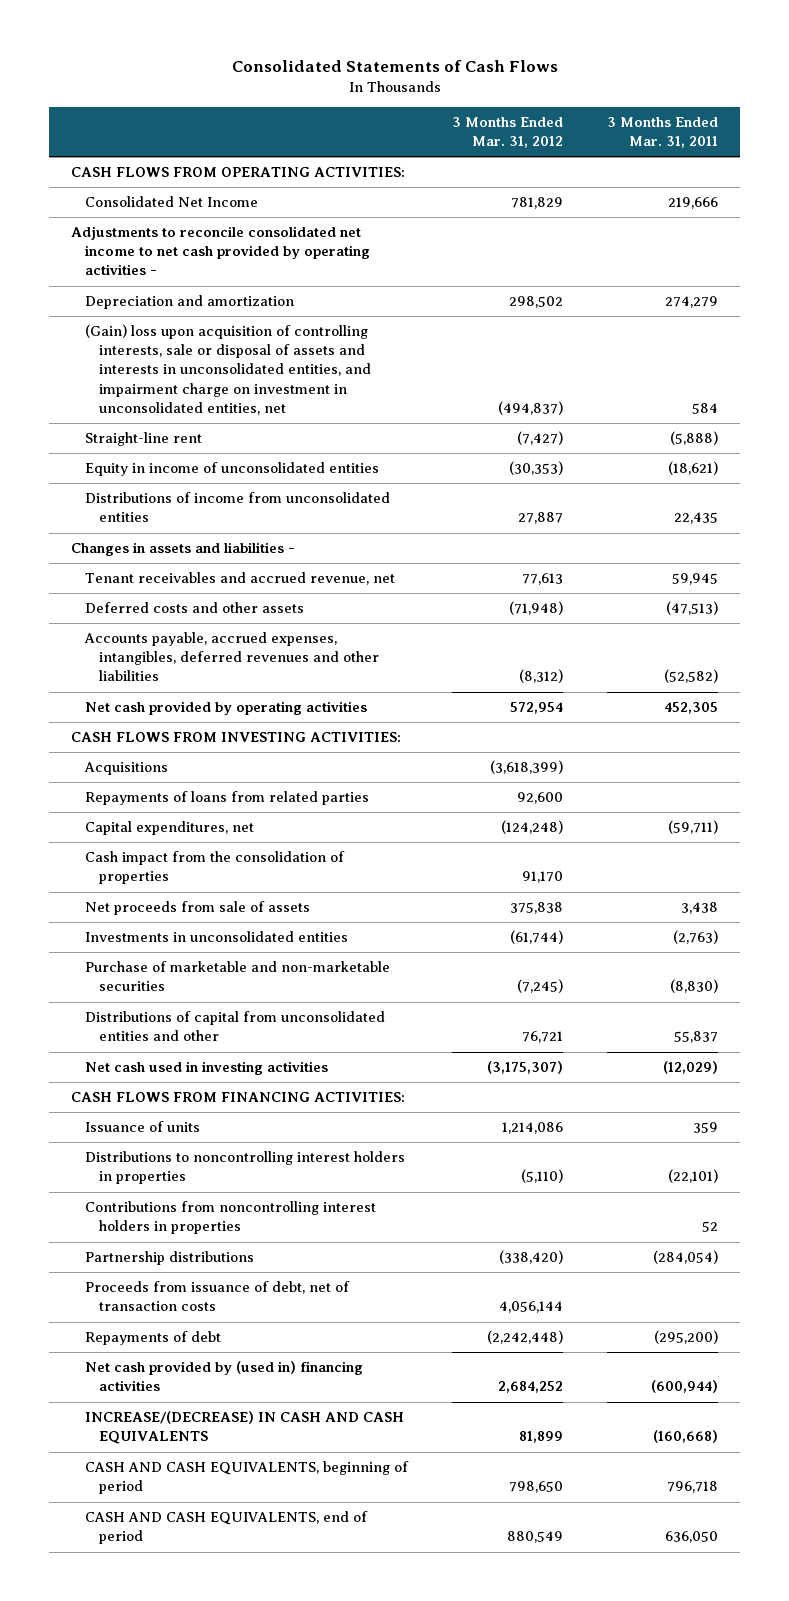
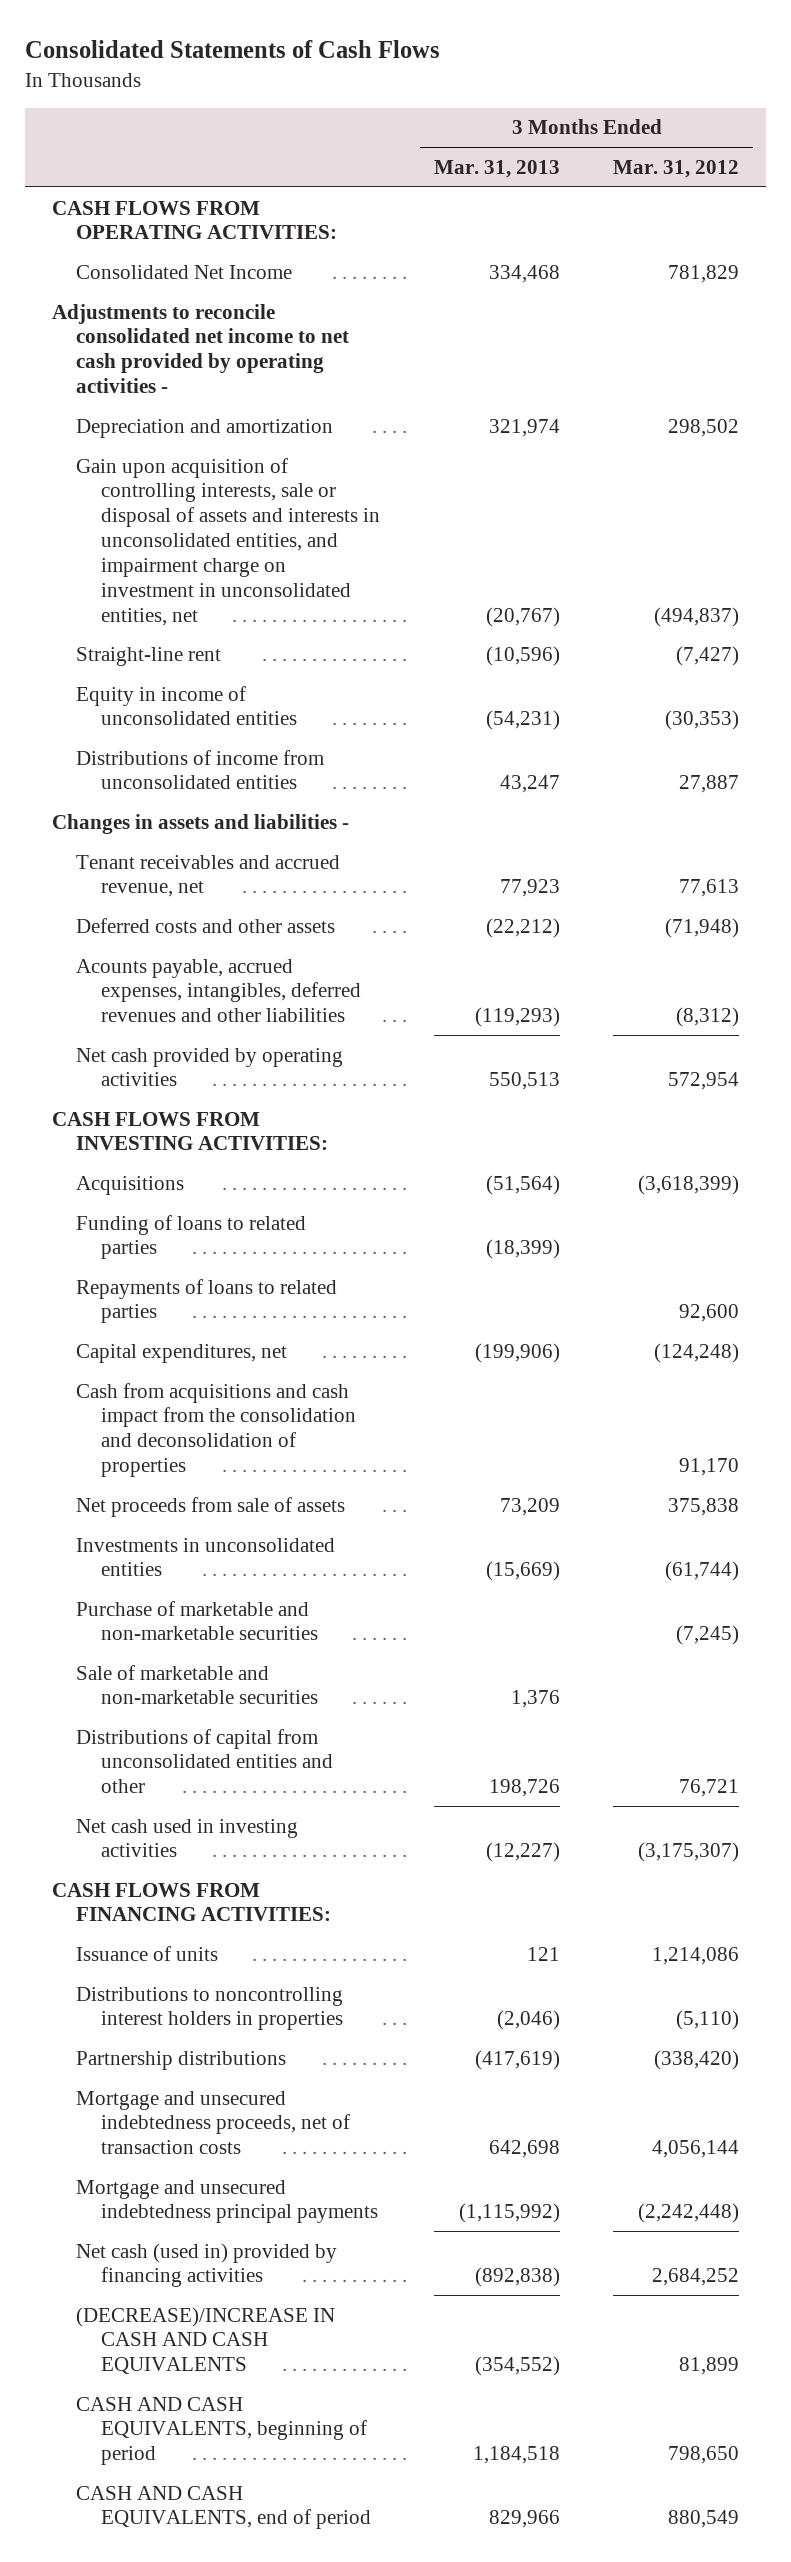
[607,116,719,148] 3 Months Ended Mar. 31, 2011 -> none
none -> [433,159,560,178] Mar. 31, 2013
[85,324,371,415] (Gain) loss upon acquisition of controlling interests, sale or disposal of assets and interests in unconsolidated entities, and impairment charge on investment in unconsolidated entities, net -> [76,457,381,626] Gain upon acquisition of controlling interests, sale or disposal of assets and interests in unconsolidated entities, and impairment charge on investment in unconsolidated entities, net
[84,632,379,682] Accounts payable, accrued expenses, intangibles, deferred revenues and other liabilities -> [76,958,362,1023] Acounts payable, accrued expenses, intangibles, deferred revenues and other liabilities
none -> [76,1214,307,1260] Funding of loans to related parties
[85,791,370,806] Repayments of loans from related parties -> [76,1278,338,1324] Repayments of loans to related parties
[85,851,346,885] Cash impact from the consolidation of properties -> [76,1382,357,1478] Cash from acquisitions and cash impact from the consolidation and deconsolidation of properties
none -> [76,1664,319,1705] Sale of marketable and non-marketable securities
[85,1201,377,1235] Contributions from noncontrolling interest holders in properties -> none
[85,1281,351,1312] Proceeds from issuance of debt, net of transaction costs -> [76,2090,351,2155] Mortgage and unsecured indebtedness proceeds, net of transaction costs
[85,1331,222,1346] Repayments of debt -> [76,2179,379,2224] Mortgage and unsecured indebtedness principal payments
[85,1361,364,1392] Net cash provided by (used in) financing activities -> [76,2242,338,2288] Net cash (used in) provided by financing activities
[85,1411,405,1445] INCREASE/(DECREASE) IN CASH AND CASH EQUIVALENTS -> [76,2306,336,2375] (DECREASE)/INCREASE IN CASH AND CASH EQUIVALENTS

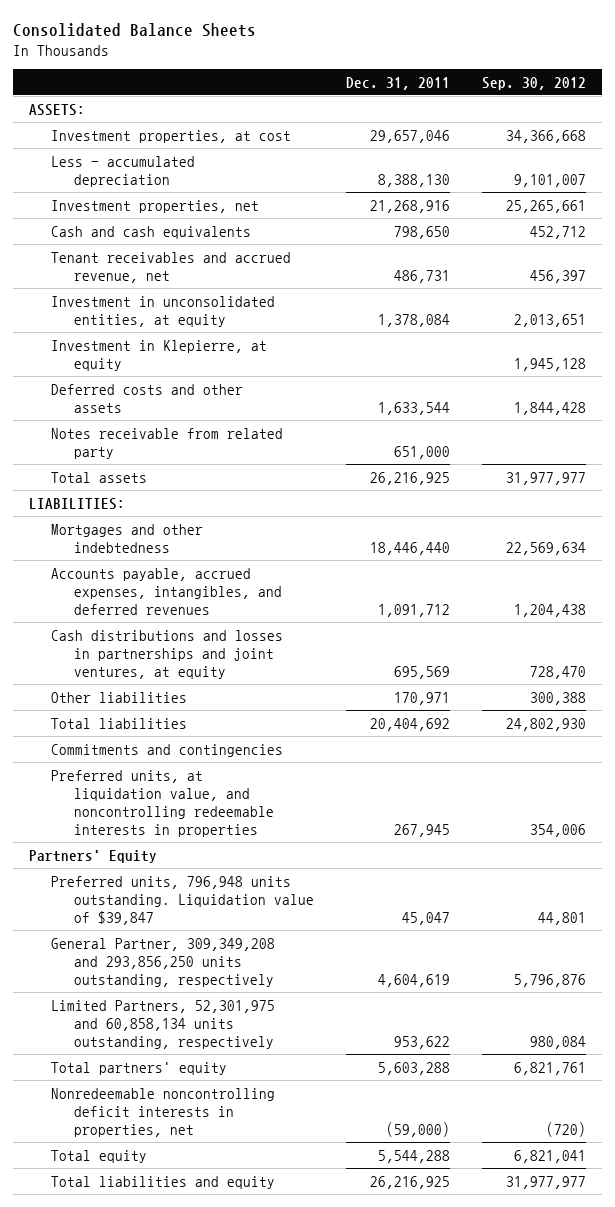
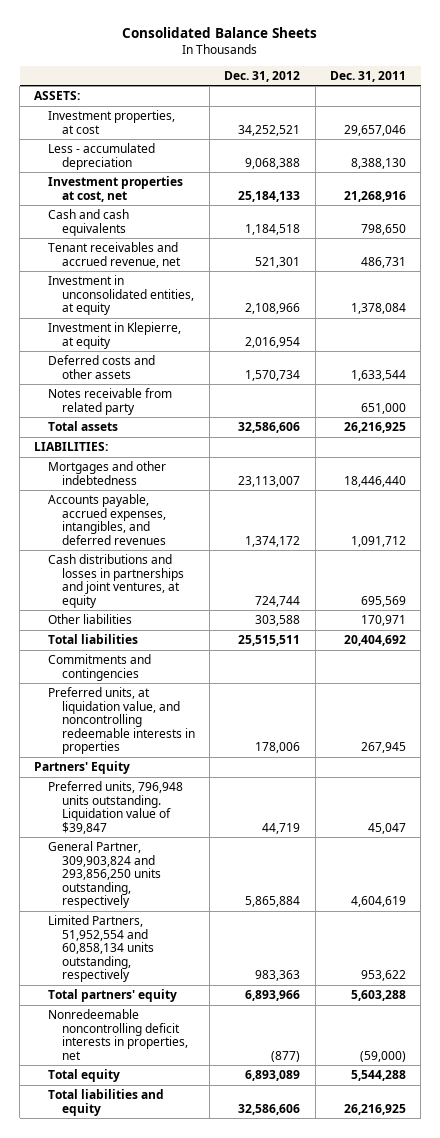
[481,76,586,90] Sep. 30, 2012 -> none
none -> [224,70,301,82] Dec. 31, 2012
[51,199,260,213] Investment properties, net -> [48,176,184,202] Investment properties at cost, net
[51,937,276,987] General Partner, 309,349,208 and 293,856,250 units outstanding, respectively -> [48,841,161,909] General Partner, 309,903,824 and 293,856,250 units outstanding, respectively
[51,999,276,1049] Limited Partners, 52,301,975 and 60,858,134 units outstanding, respectively -> [48,915,154,983] Limited Partners, 51,952,554 and 60,858,134 units outstanding, respectively

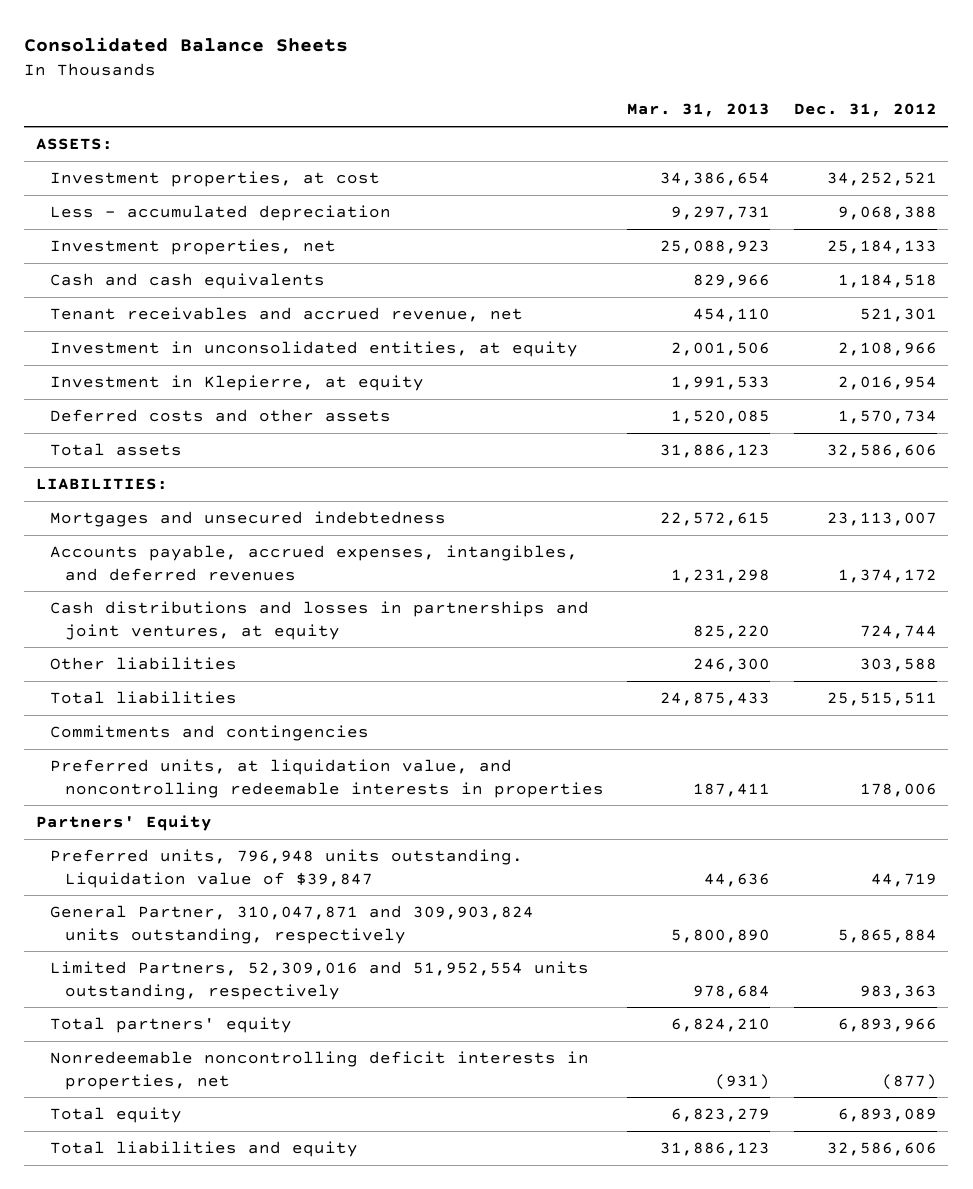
[329,70,406,82] Dec. 31, 2011 -> none
none -> [627,103,771,118] Mar. 31, 2013
[48,176,184,202] Investment properties at cost, net -> [50,239,337,256] Investment properties, net
[48,388,173,415] Notes receivable from related party -> none
[48,461,167,485] Mortgages and other indebtedness -> [50,511,447,528] Mortgages and unsecured indebtedness
[48,841,161,909] General Partner, 309,903,824 and 293,856,250 units outstanding, respectively -> [50,905,535,944] General Partner, 310,047,871 and 309,903,824 units outstanding, respectively
[48,915,154,983] Limited Partners, 51,952,554 and 60,858,134 units outstanding, respectively -> [50,961,590,1000] Limited Partners, 52,309,016 and 51,952,554 units outstanding, respectively

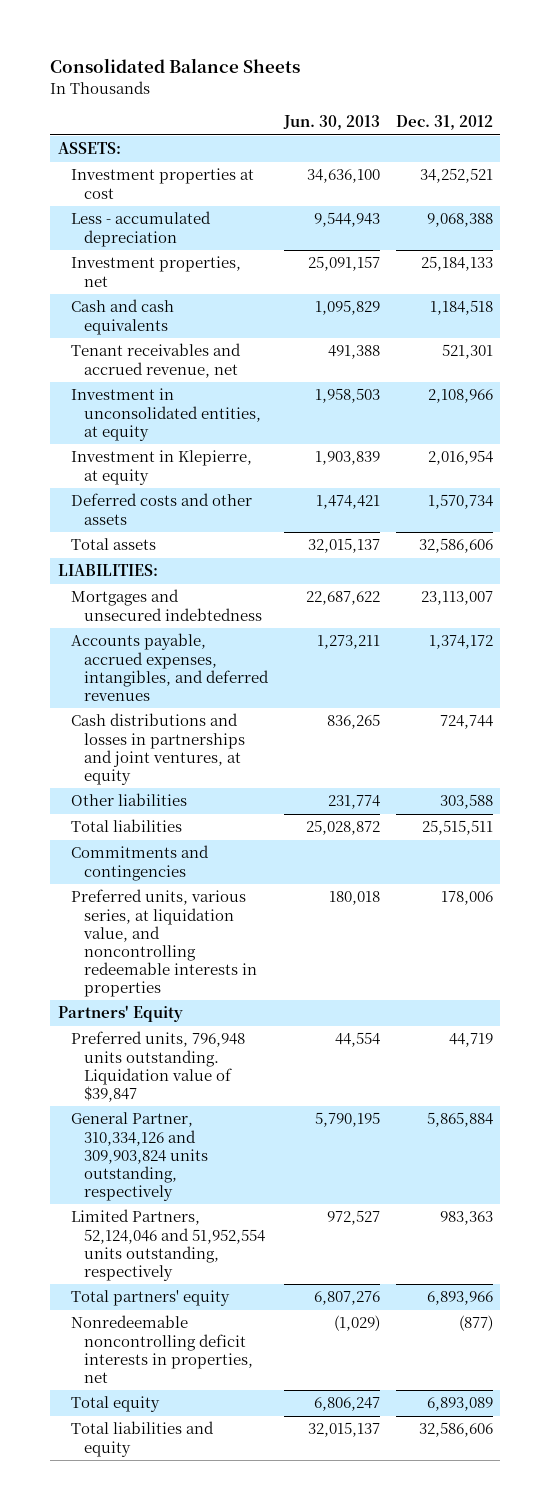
[627,103,771,118] Mar. 31, 2013 -> none
none -> [282,115,380,131] Jun. 30, 2013
[50,171,381,188] Investment properties, at cost -> [71,168,255,199] Investment properties at cost
[50,759,604,798] Preferred units, at liquidation value, and noncontrolling redeemable interests in properties -> [71,889,258,997] Preferred units, various series, at liquidation value, and noncontrolling redeemable interests in properties
[50,905,535,944] General Partner, 310,047,871 and 309,903,824 units outstanding, respectively -> [71,1112,209,1201] General Partner, 310,334,126 and 309,903,824 units outstanding, respectively
[50,961,590,1000] Limited Partners, 52,309,016 and 51,952,554 units outstanding, respectively -> [71,1209,266,1281] Limited Partners, 52,124,046 and 51,952,554 units outstanding, respectively

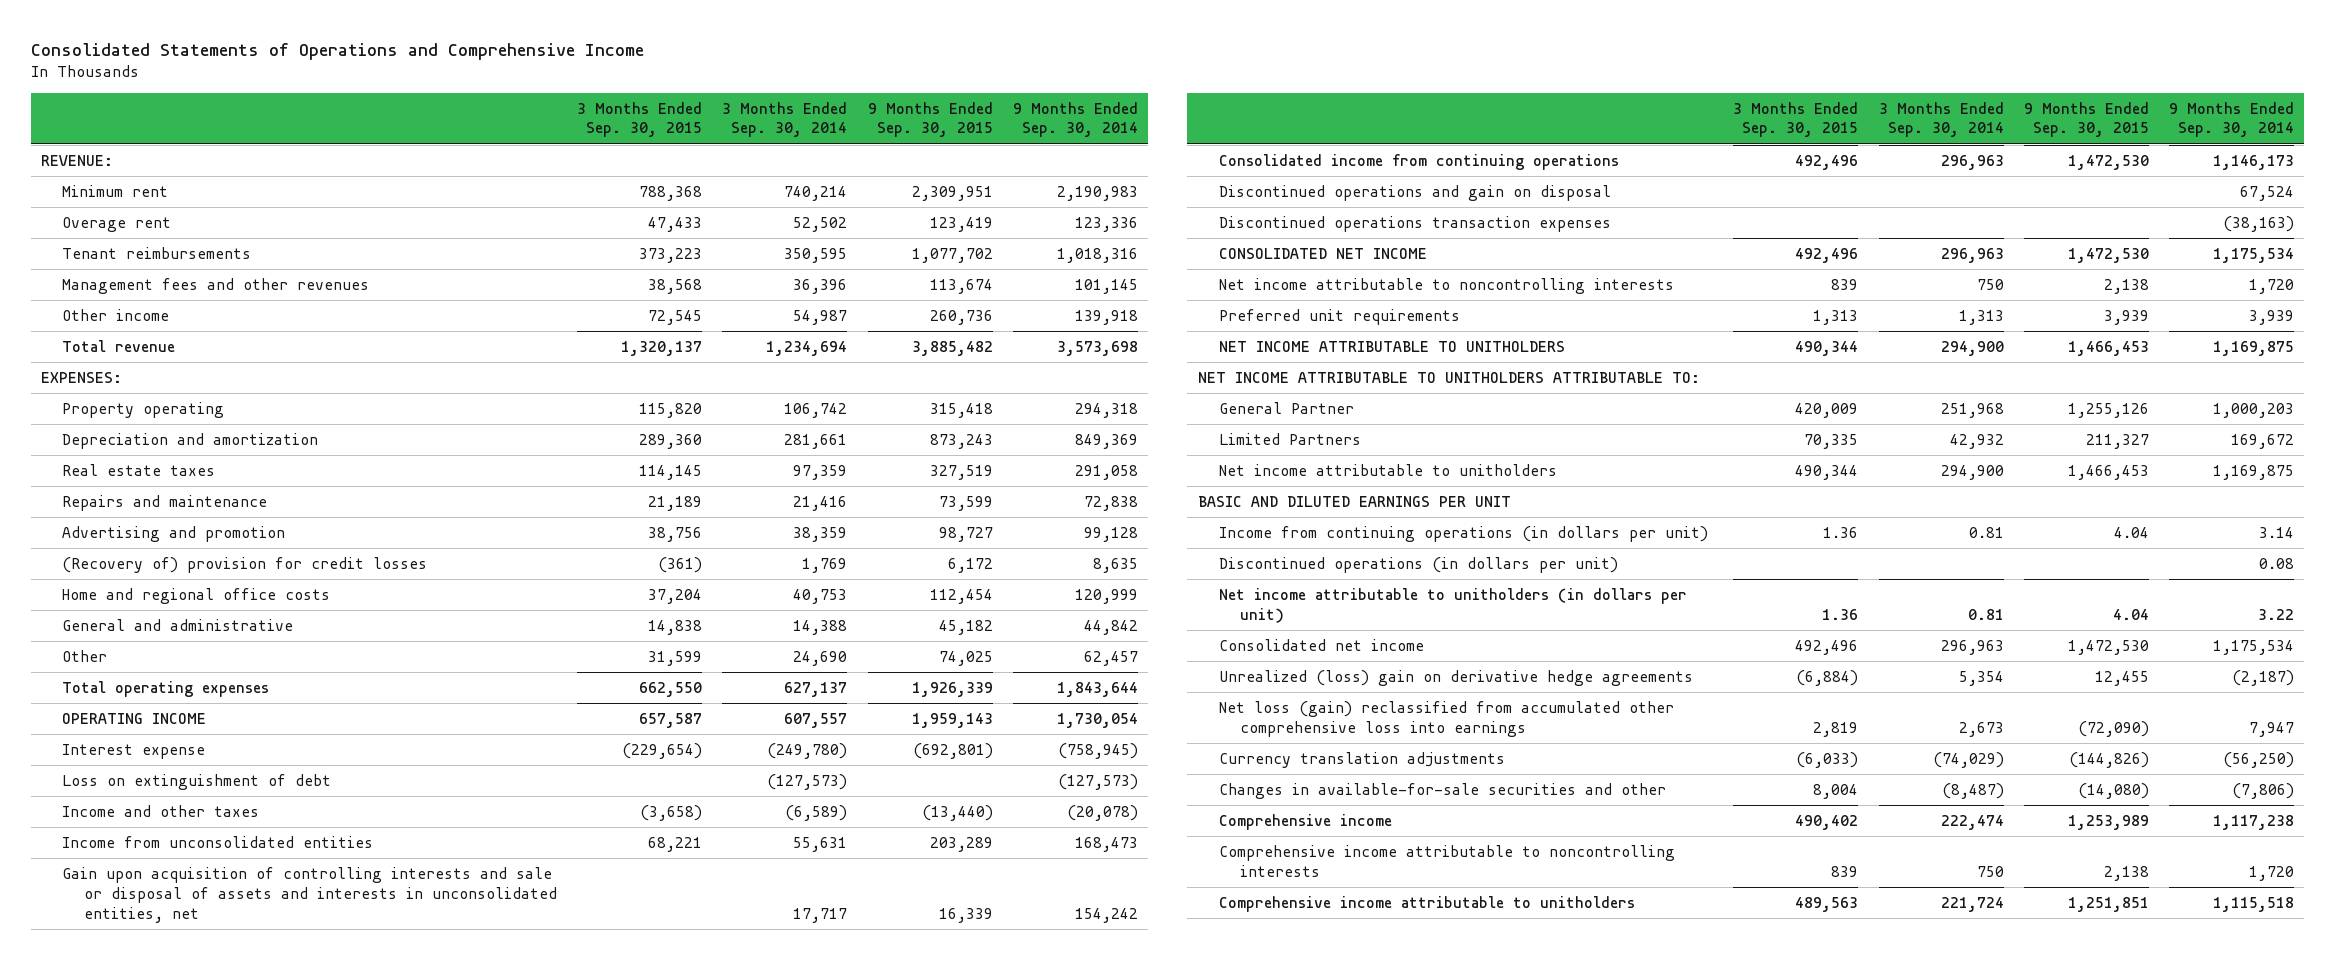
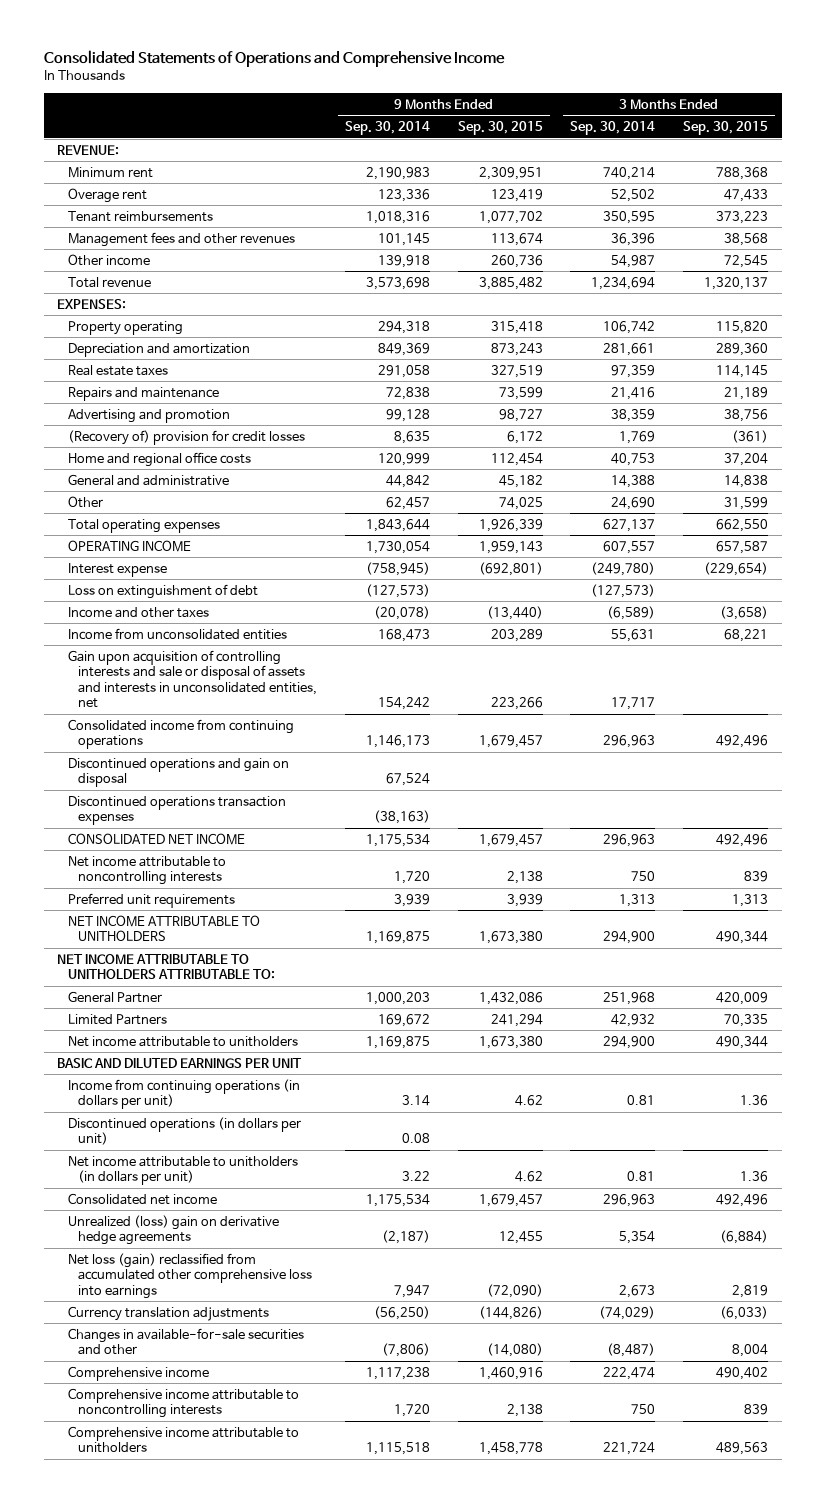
[938,907,993,923] 16,339 -> [490,697,543,711] 223,266
[2067,155,2149,171] 1,472,530 -> [478,735,543,749] 1,679,457
[2067,248,2149,264] 1,472,530 -> [478,833,543,847] 1,679,457
[2067,341,2149,357] 1,466,453 -> [478,931,543,945] 1,673,380
[2067,403,2149,419] 1,255,126 -> [478,991,543,1005] 1,432,086
[2085,434,2149,450] 211,327 -> [490,1013,543,1027] 241,294
[2067,465,2149,481] 1,466,453 -> [478,1035,543,1049] 1,673,380
[2113,527,2149,539] 4.04 -> [514,1095,543,1107] 4.62
[2112,608,2149,620] 4.04 -> [514,1171,543,1183] 4.62
[2067,640,2149,656] 1,472,530 -> [478,1193,543,1207] 1,679,457
[2067,815,2149,831] 1,253,989 -> [478,1366,543,1380] 1,460,916
[2067,897,2149,913] 1,251,851 -> [478,1442,543,1456] 1,458,778

